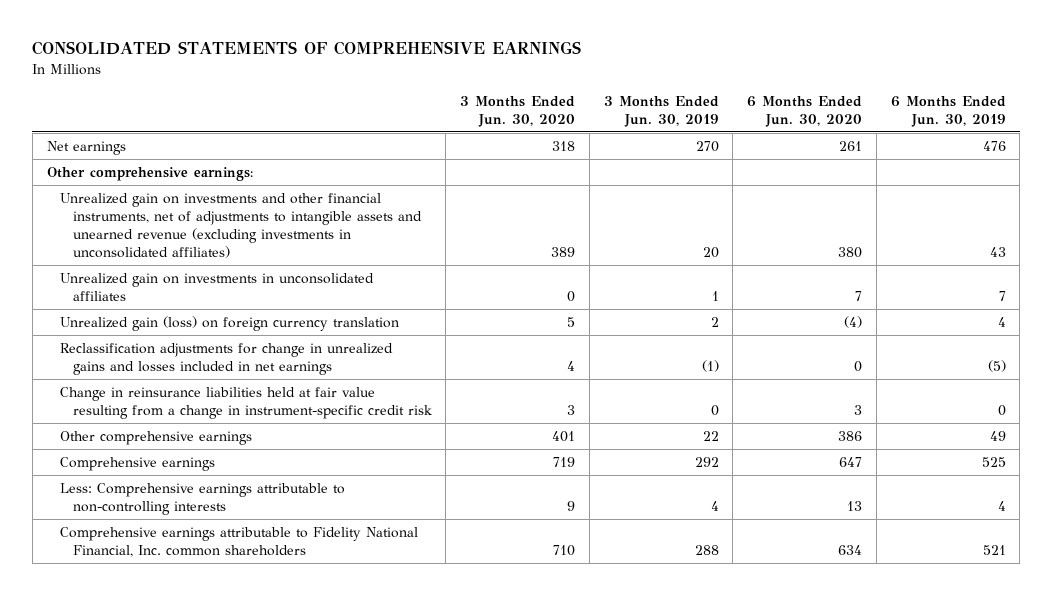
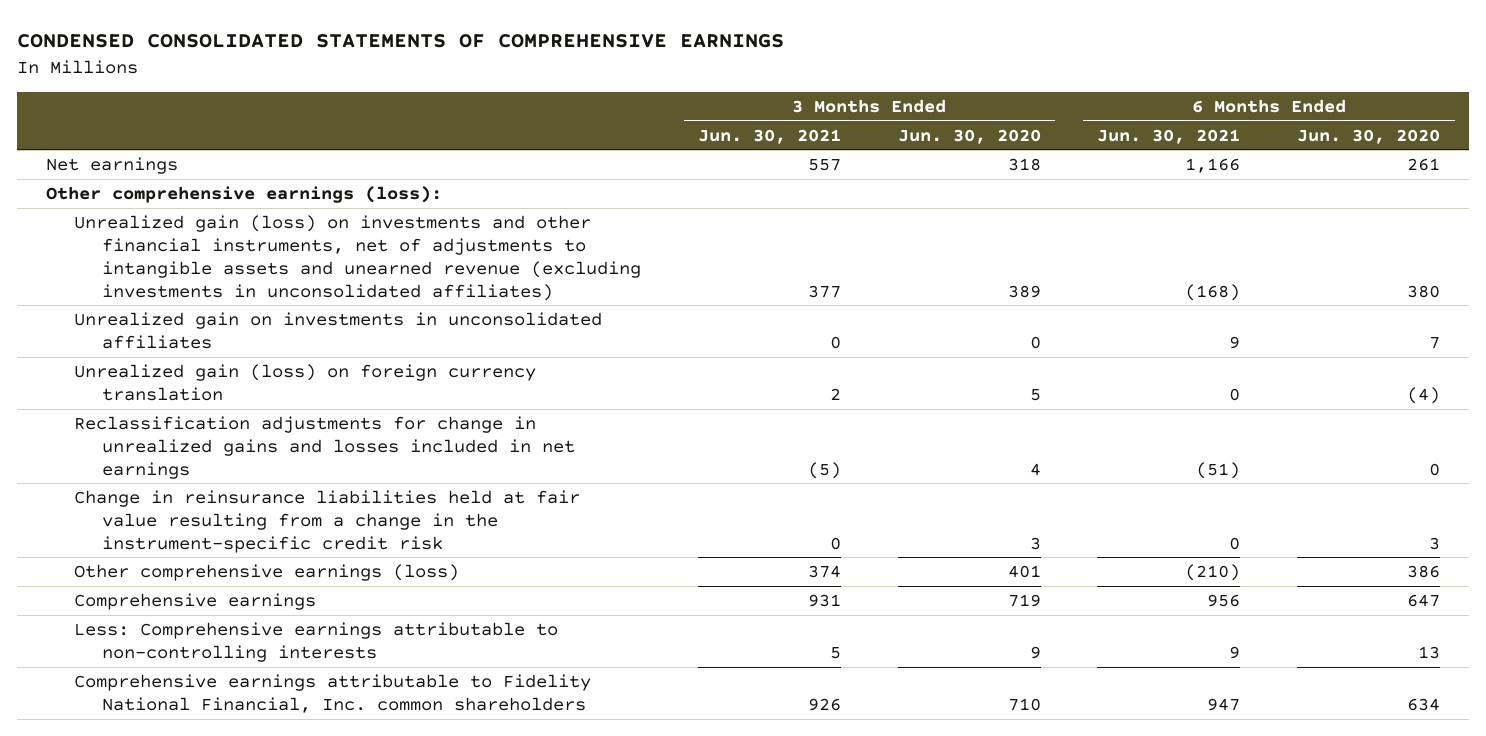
[32,41,582,56] CONSOLIDATED STATEMENTS OF COMPREHENSIVE EARNINGS -> [17,33,785,48] CONDENSED CONSOLIDATED STATEMENTS OF COMPREHENSIVE EARNINGS
[603,95,719,127] 3 Months Ended Jun. 30, 2019 -> none
[890,95,1006,127] 6 Months Ended Jun. 30, 2019 -> none
none -> [697,128,841,144] Jun. 30, 2021
none -> [1097,128,1241,144] Jun. 30, 2021
[46,166,253,181] Other comprehensive earnings: -> [45,186,442,204] Other comprehensive earnings (loss):
[59,192,422,259] Unrealized gain on investments and other financial instruments, net of adjustments to intangible assets and unearned revenue (excluding investments in unconsolidated affiliates) -> [73,215,641,301] Unrealized gain (loss) on investments and other financial instruments, net of adjustments to intangible assets and unearned revenue (excluding investments in unconsolidated affiliates)
[59,386,432,419] Change in reinsurance liabilities held at fair value resulting from a change in instrument-specific credit risk -> [73,490,580,553] Change in reinsurance liabilities held at fair value resulting from a change in the instrument-specific credit risk
[59,430,252,445] Other comprehensive earnings -> [73,564,459,582] Other comprehensive earnings (loss)

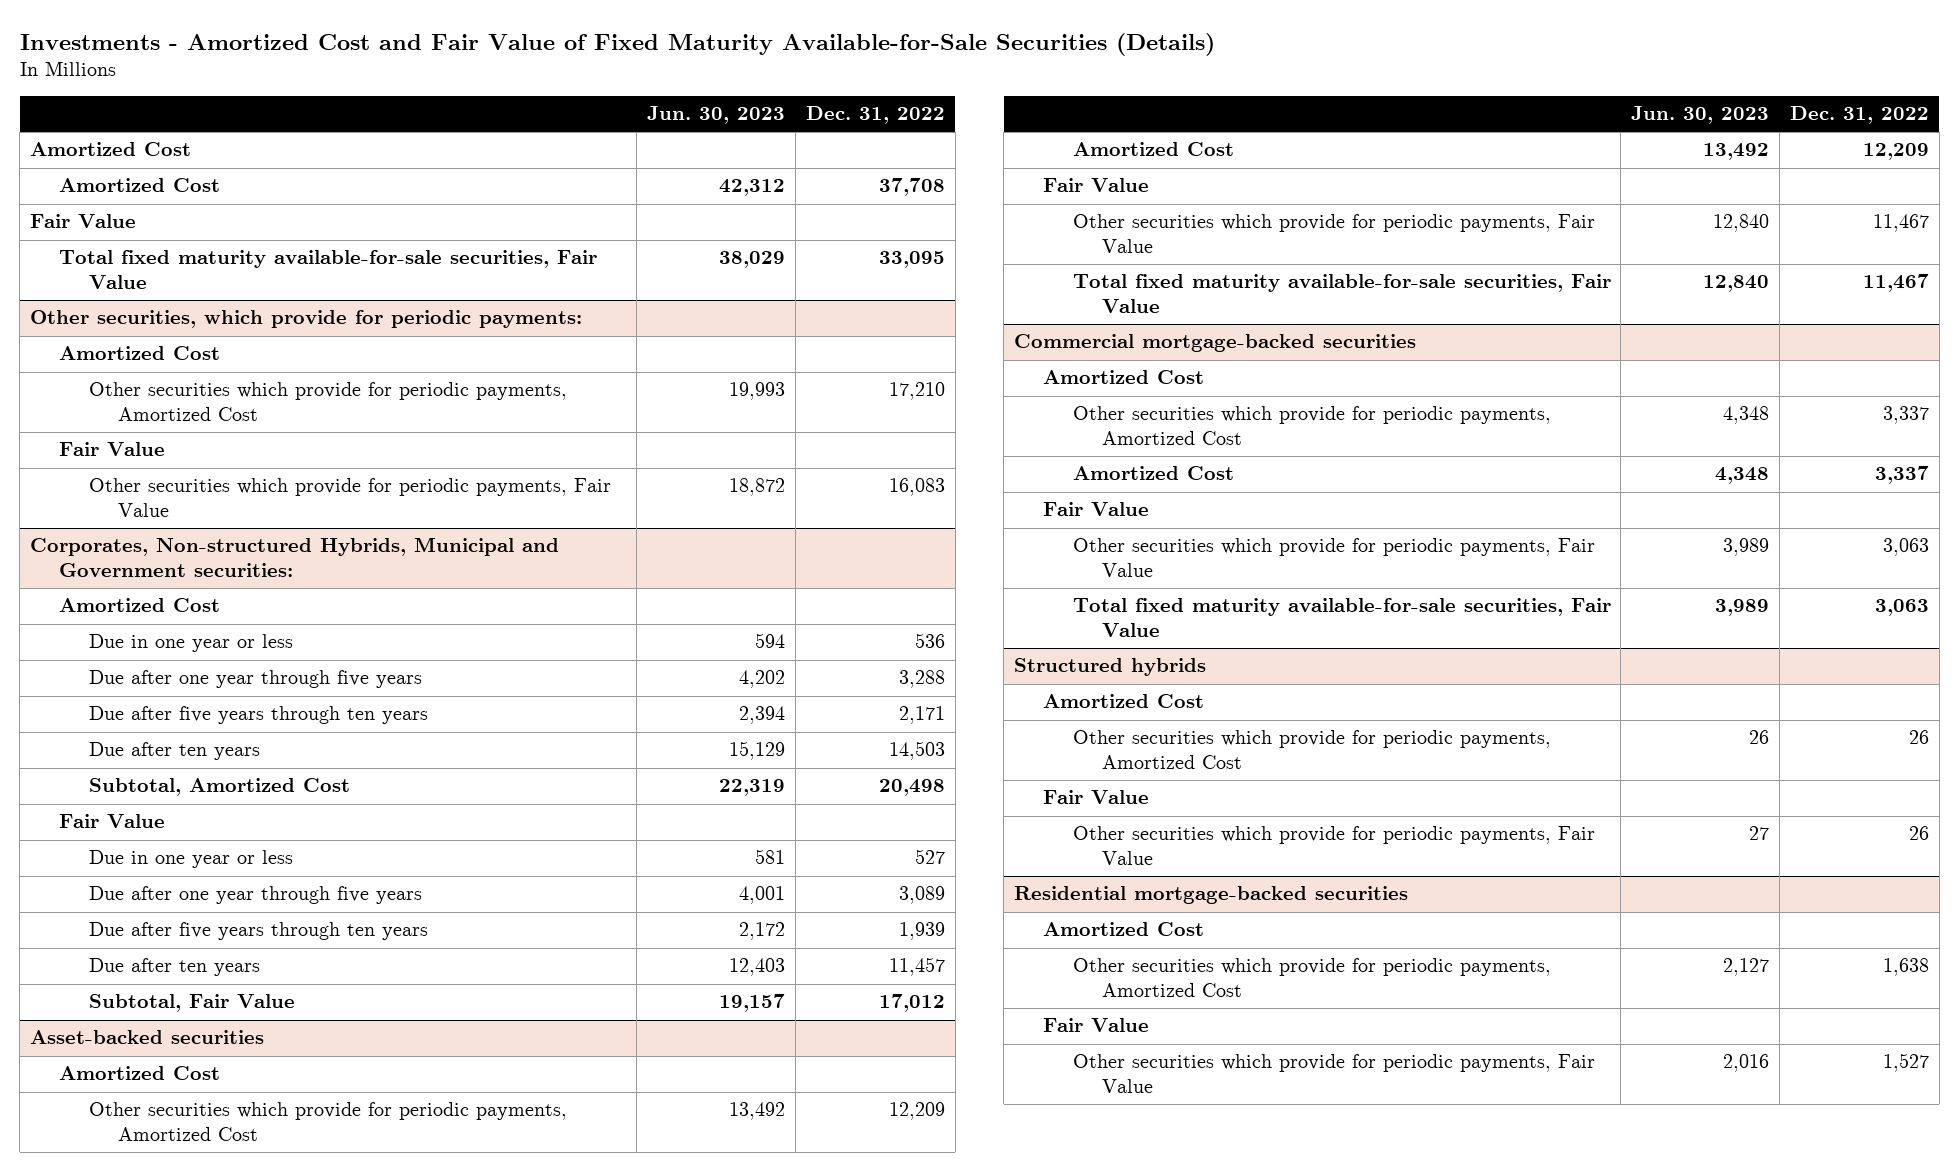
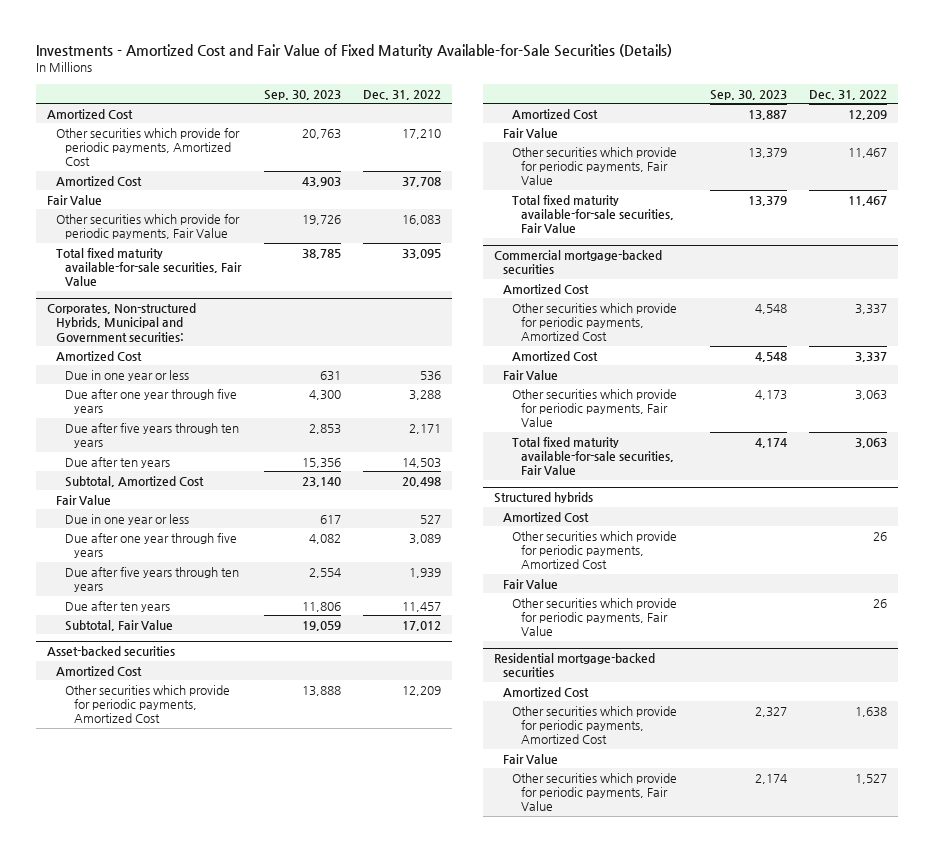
[647,106,786,125] Jun. 30, 2023 -> none
none -> [263,89,341,100] Sep. 30, 2023
[30,214,137,229] Fair Value -> none
[30,310,583,329] Other securities, which provide for periodic payments: -> none
[59,346,221,361] Amortized Cost -> none
[59,178,221,193] Amortized Cost -> [56,175,143,186] Amortized Cost
[59,250,598,289] Total fixed maturity available-for-sale securities, Fair Value -> [56,247,243,287] Total fixed maturity available-for-sale securities, Fair Value

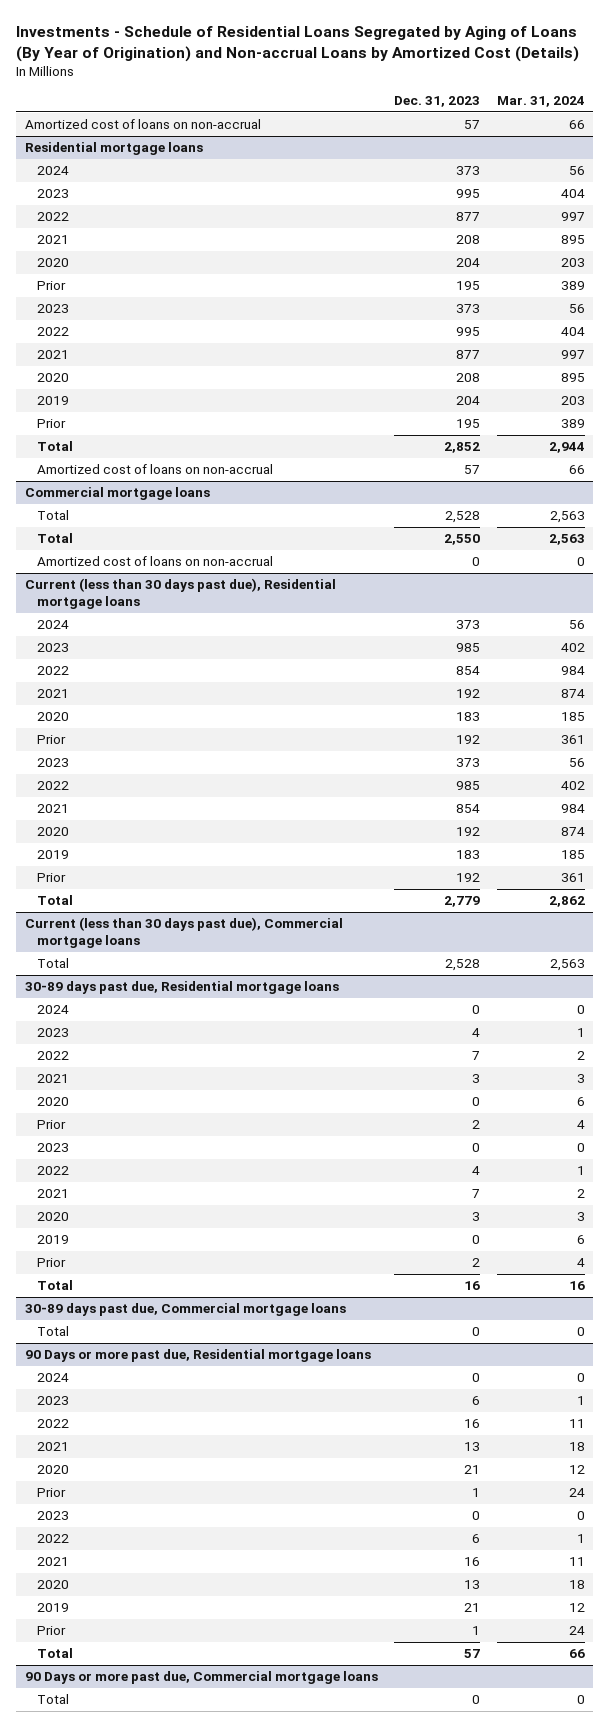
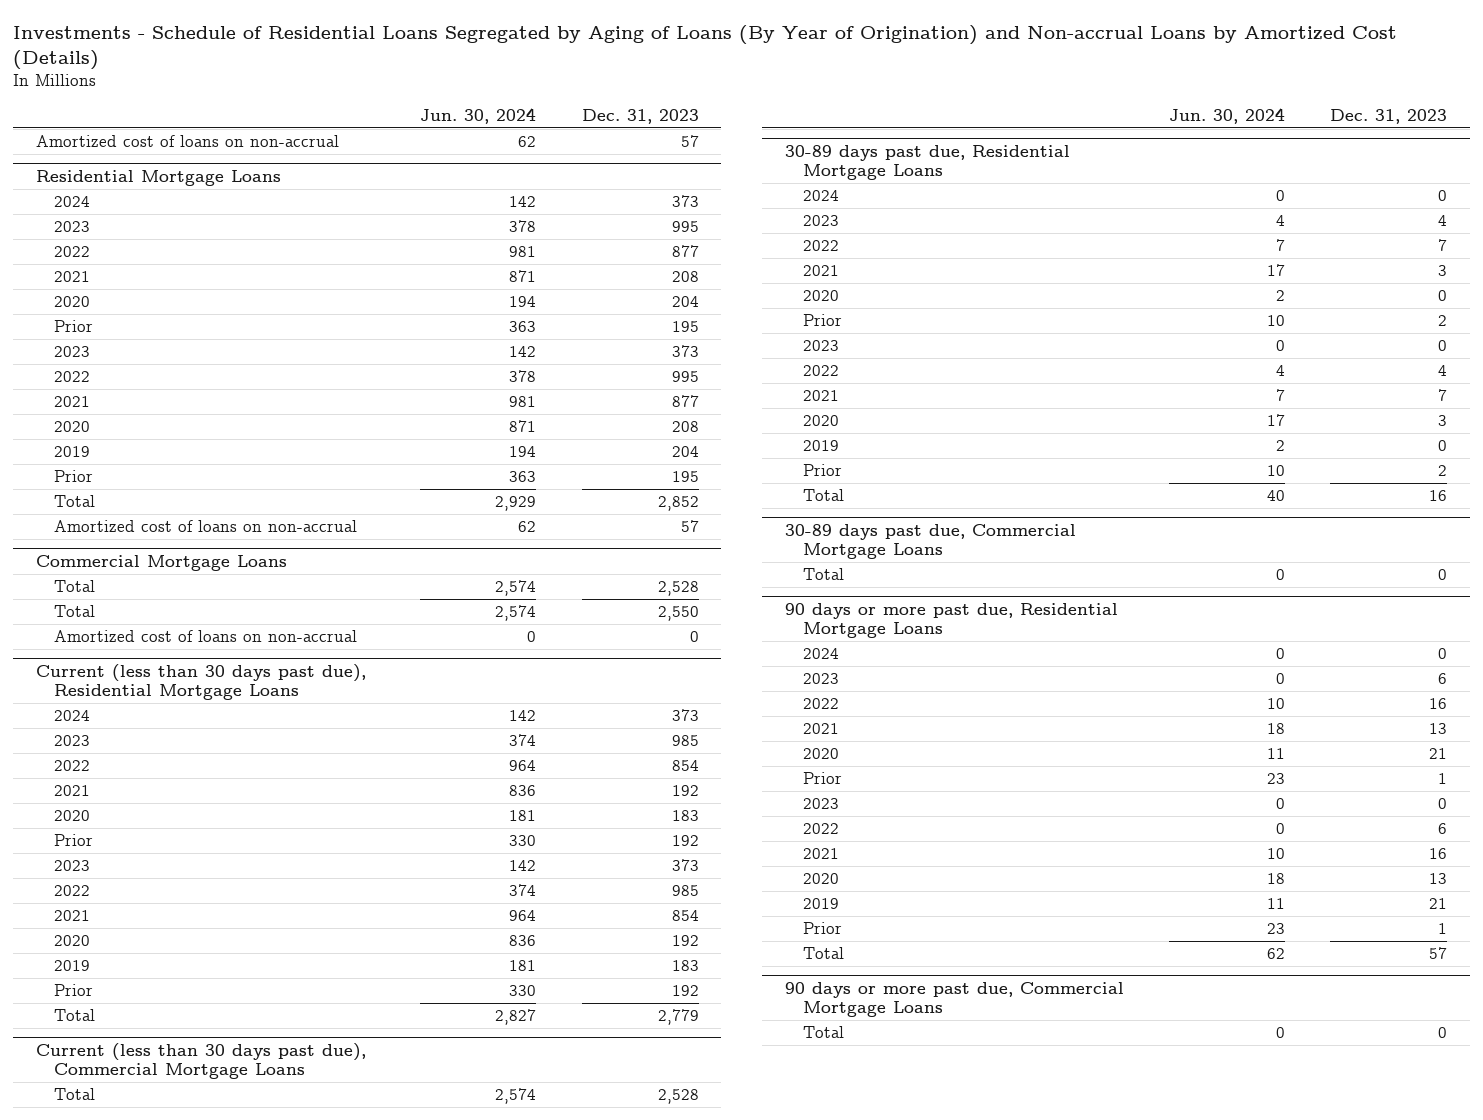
[496,95,585,107] Mar. 31, 2024 -> none
none -> [420,107,537,124] Jun. 30, 2024
[24,142,203,156] Residential mortgage loans -> [35,169,281,186] Residential Mortgage Loans
[24,487,210,501] Commercial mortgage loans -> [35,554,287,571] Commercial Mortgage Loans
[24,578,336,610] Current (less than 30 days past due), Residential mortgage loans -> [35,663,366,700] Current (less than 30 days past due), Residential Mortgage Loans
[24,917,343,949] Current (less than 30 days past due), Commercial mortgage loans -> [35,1042,366,1079] Current (less than 30 days past due), Commercial Mortgage Loans
[24,981,339,995] 30-89 days past due, Residential mortgage loans -> [784,144,1070,180] 30-89 days past due, Residential Mortgage Loans
[24,1303,346,1317] 30-89 days past due, Commercial mortgage loans -> [784,523,1076,559] 30-89 days past due, Commercial Mortgage Loans
[24,1349,371,1363] 90 Days or more past due, Residential mortgage loans -> [784,602,1118,638] 90 days or more past due, Residential Mortgage Loans
[24,1671,378,1685] 90 Days or more past due, Commercial mortgage loans -> [784,981,1124,1017] 90 days or more past due, Commercial Mortgage Loans

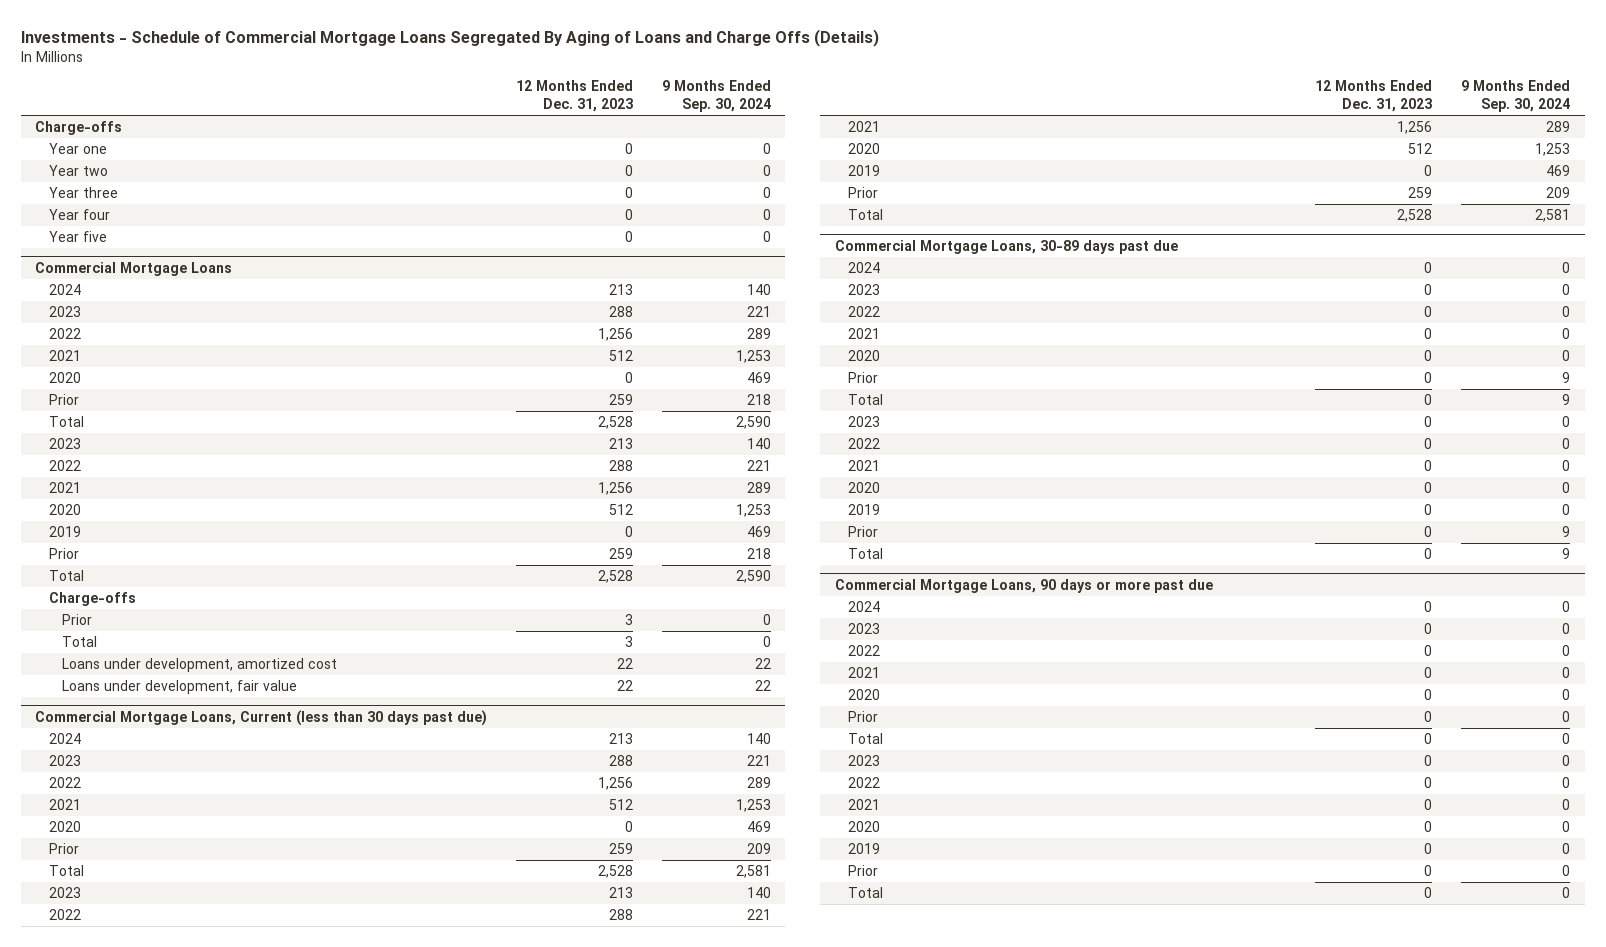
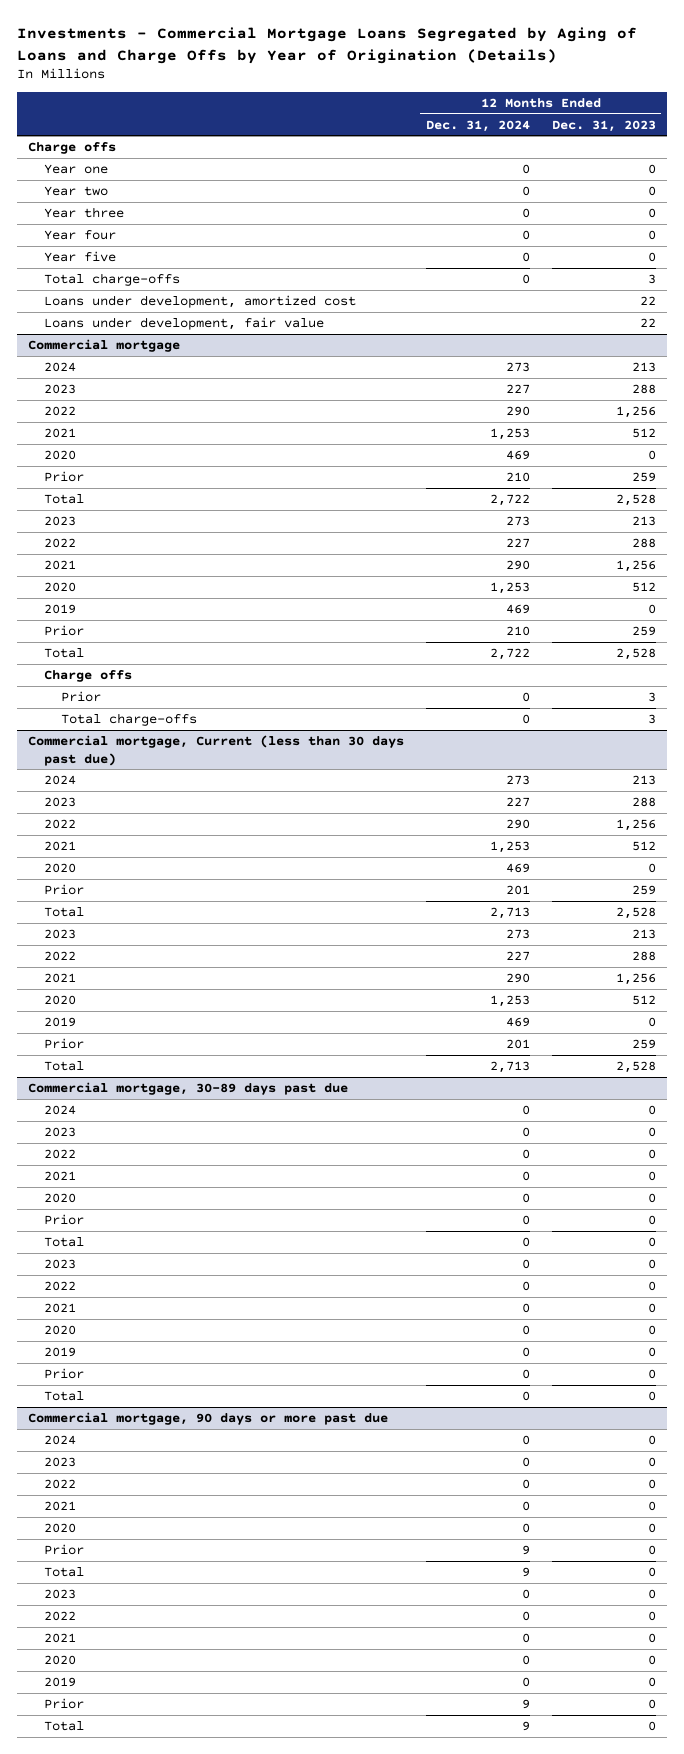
[21,28,880,47] Investments - Schedule of Commercial Mortgage Loans Segregated By Aging of Loans and Charge Offs (Details) -> [16,27,637,64] Investments - Commercial Mortgage Loans Segregated by Aging of Loans and Charge Offs by Year of Origination (Details)
[661,80,771,113] 9 Months Ended Sep. 30, 2024 -> none
none -> [425,119,530,132] Dec. 31, 2024
[35,121,123,136] Charge-offs -> [27,141,116,154] Charge offs
none -> [44,272,181,286] Total charge-offs
none -> [44,294,357,308] Loans under development, amortized cost
none -> [44,316,325,330] Loans under development, fair value
[35,261,233,276] Commercial Mortgage Loans -> [27,338,180,352] Commercial mortgage
[48,592,136,607] Charge-offs -> [44,669,133,682] Charge offs
[62,658,338,673] Loans under development, amortized cost -> none
[62,680,298,695] Loans under development, fair value -> none
[62,636,98,648] Total -> [60,712,197,726] Total charge-offs
[35,709,488,726] Commercial Mortgage Loans, Current (less than 30 days past due) -> [27,734,404,766] Commercial mortgage, Current (less than 30 days past due)
[834,239,1178,254] Commercial Mortgage Loans, 30-89 days past due -> [27,1081,348,1095] Commercial mortgage, 30-89 days past due
[834,578,1213,593] Commercial Mortgage Loans, 90 days or more past due -> [27,1411,388,1425] Commercial mortgage, 90 days or more past due

